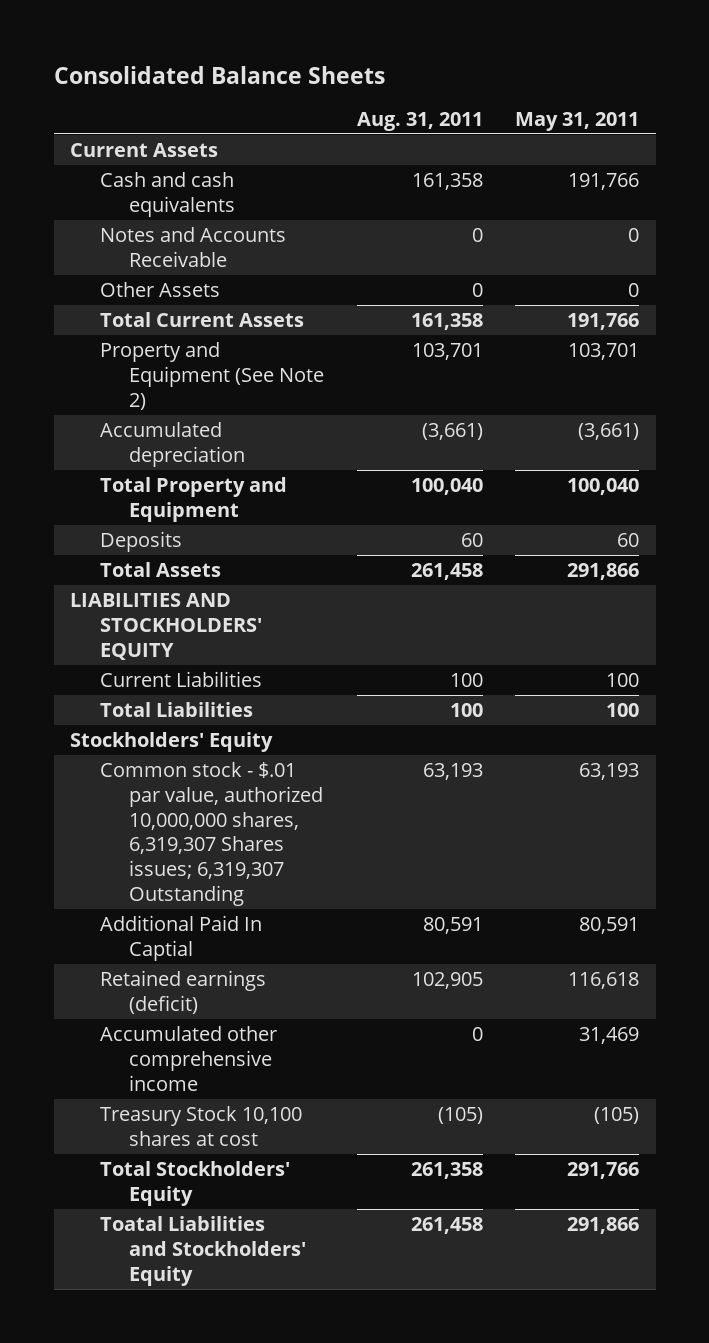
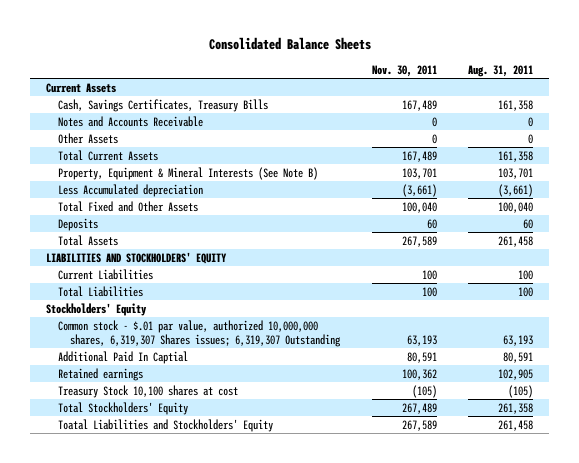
[515,111,640,131] May 31, 2011 -> none
none -> [371,64,437,77] Nov. 30, 2011
[99,172,236,217] Cash and cash equivalents -> [58,98,269,112] Cash, Savings Certificates, Treasury Bills
[99,342,325,410] Property and Equipment (See Note 2) -> [58,166,319,180] Property, Equipment & Mineral Interests (See Note B)
[99,422,246,467] Accumulated depreciation -> [58,183,204,197] Less Accumulated depreciation
[99,477,287,522] Total Property and Equipment -> [58,200,199,212] Total Fixed and Other Assets
[99,1026,277,1091] Accumulated other comprehensive income -> none
[99,970,266,1014] Retained earnings (deficit) -> [58,367,144,381] Retained earnings

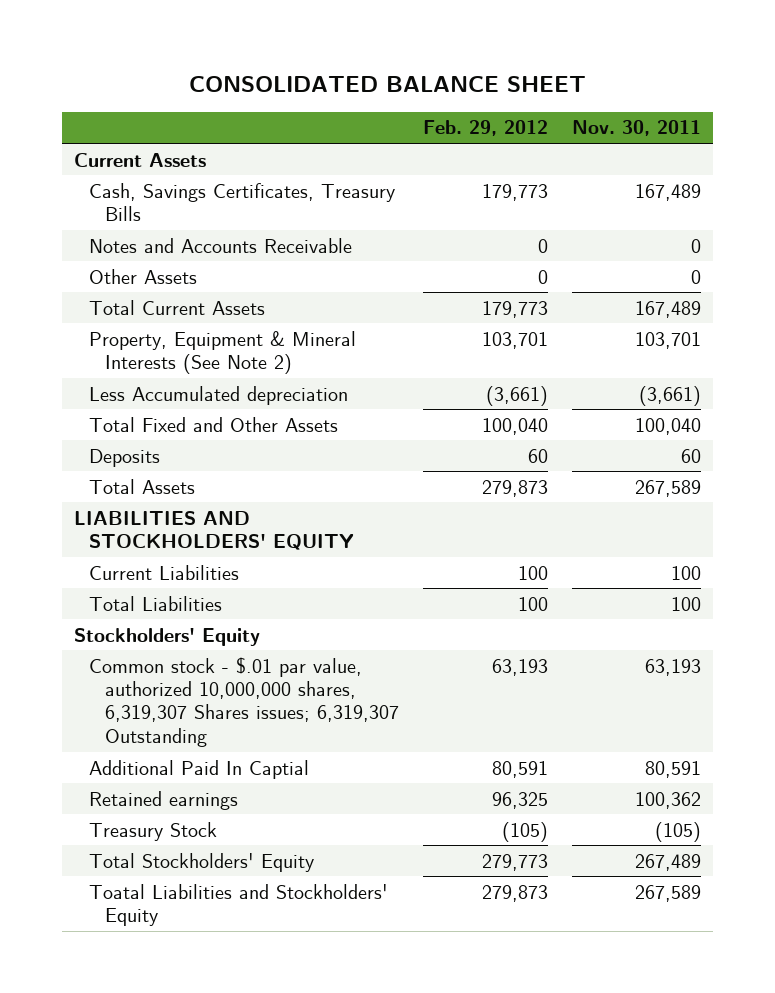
[208,36,371,50] Consolidated Balance Sheets -> [188,76,586,93] CONSOLIDATED BALANCE SHEET
[468,64,534,77] Aug. 31, 2011 -> none
none -> [423,120,549,137] Feb. 29, 2012
[58,166,319,180] Property, Equipment & Mineral Interests (See Note B) -> [89,330,357,375] Property, Equipment & Mineral Interests (See Note 2)
[58,384,239,398] Treasury Stock 10,100 shares at cost -> [89,821,218,841] Treasury Stock

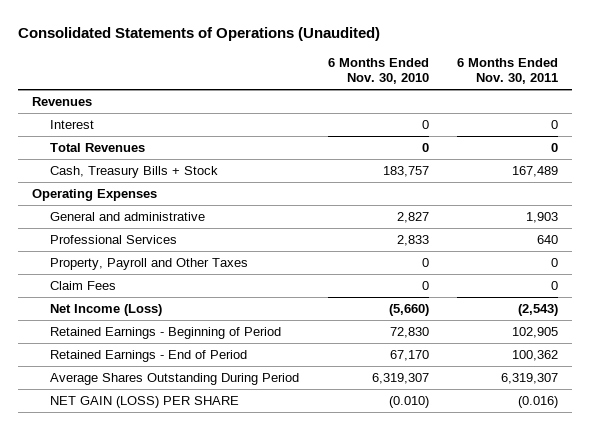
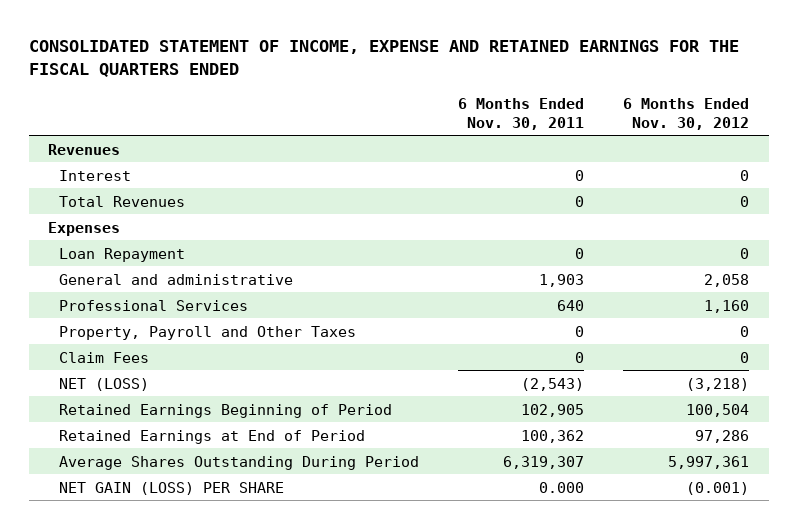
[17,26,380,41] Consolidated Statements of Operations (Unaudited) -> [28,40,739,78] CONSOLIDATED STATEMENT OF INCOME, EXPENSE AND RETAINED EARNINGS FOR THE FISCAL QUARTERS ENDED
[327,57,429,85] 6 Months Ended Nov. 30, 2010 -> none
none -> [623,97,750,130] 6 Months Ended Nov. 30, 2012
[50,166,219,179] Cash, Treasury Bills + Stock -> none
[31,189,157,202] Operating Expenses -> [48,221,121,236] Expenses
none -> [59,247,186,262] Loan Repayment
[50,304,163,317] Net Income (Loss) -> [59,377,150,391] NET (LOSS)
[50,327,282,340] Retained Earnings - Beginning of Period -> [59,403,393,418] Retained Earnings Beginning of Period
[50,350,248,363] Retained Earnings - End of Period -> [59,429,366,444] Retained Earnings at End of Period
[518,396,559,409] (0.016) -> [539,481,585,493] 0.000

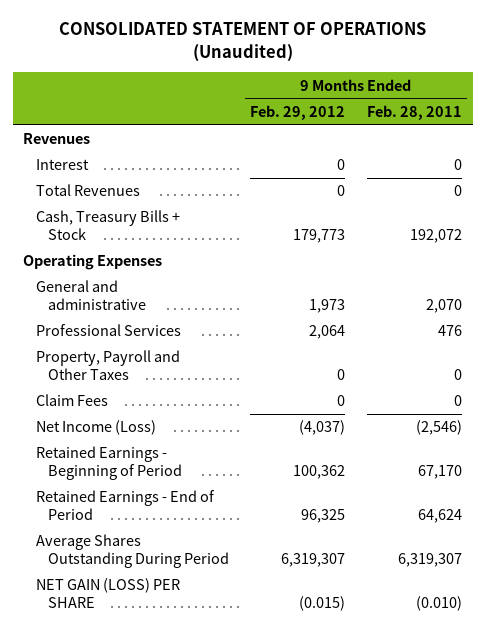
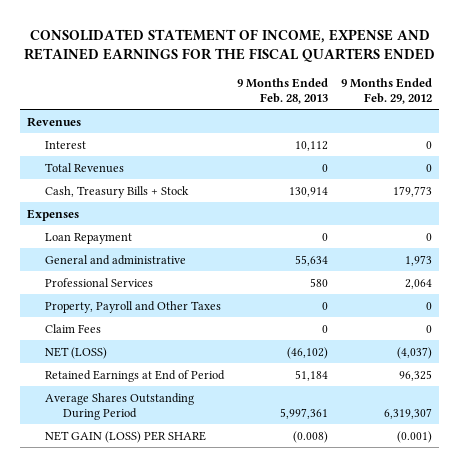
[58,22,426,62] CONSOLIDATED STATEMENT OF OPERATIONS (Unaudited) -> [23,28,435,62] CONSOLIDATED STATEMENT OF INCOME, EXPENSE AND RETAINED EARNINGS FOR THE FISCAL QUARTERS ENDED
[366,105,462,121] Feb. 28, 2011 -> none
none -> [237,77,329,105] 9 Months Ended Feb. 28, 2013
[23,254,163,271] Operating Expenses -> [26,208,79,221] Expenses
none -> [45,232,133,244] Loan Repayment
[35,490,215,521] Retained Earnings - End of Period -> none
[35,420,156,436] Net Income (Loss) -> [45,346,108,359] NET (LOSS)
[35,446,182,481] Retained Earnings - Beginning of Period -> [45,369,226,382] Retained Earnings at End of Period
[293,465,346,480] 100,362 -> [399,369,433,381] 96,325
[299,596,346,612] (0.015) -> [397,430,433,443] (0.001)

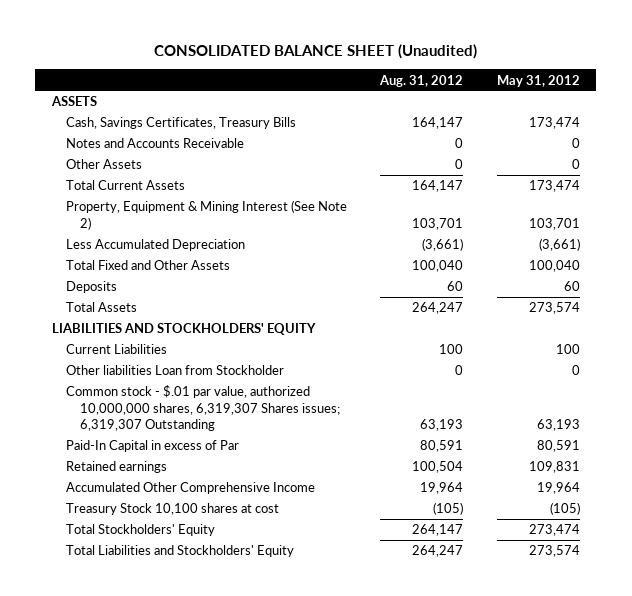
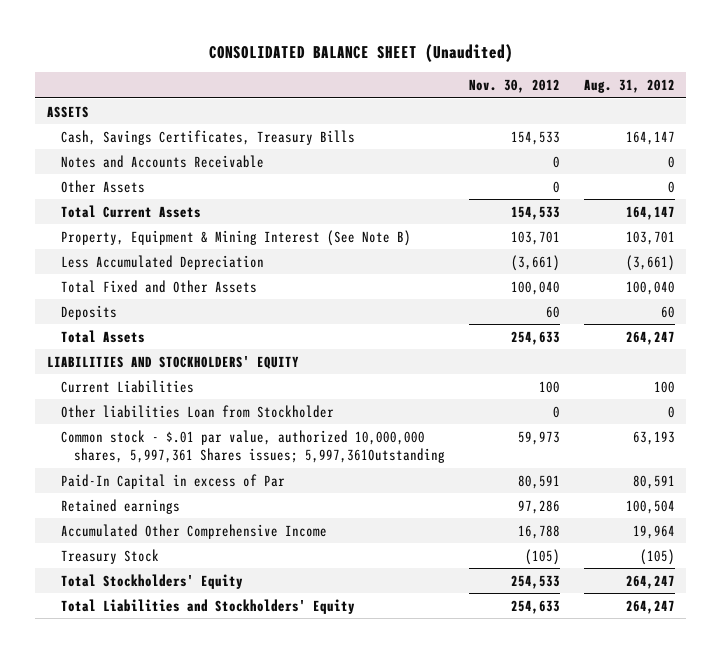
[496,74,580,87] May 31, 2012 -> none
none -> [468,79,560,94] Nov. 30, 2012
[66,200,348,230] Property, Equipment & Mining Interest (See Note 2) -> [60,229,411,246] Property, Equipment & Mining Interest (See Note B)
[66,385,341,432] Common stock - $.01 par value, authorized 10,000,000 shares, 6,319,307 Shares issues; 6,319,307 Outstanding -> [60,429,446,464] Common stock - $.01 par value, authorized 10,000,000 shares, 5,997,361 Shares issues; 5,997,361Outstanding
[66,503,280,516] Treasury Stock 10,100 shares at cost -> [60,548,159,564] Treasury Stock
[412,524,464,537] 264,147 -> [625,574,675,589] 264,247

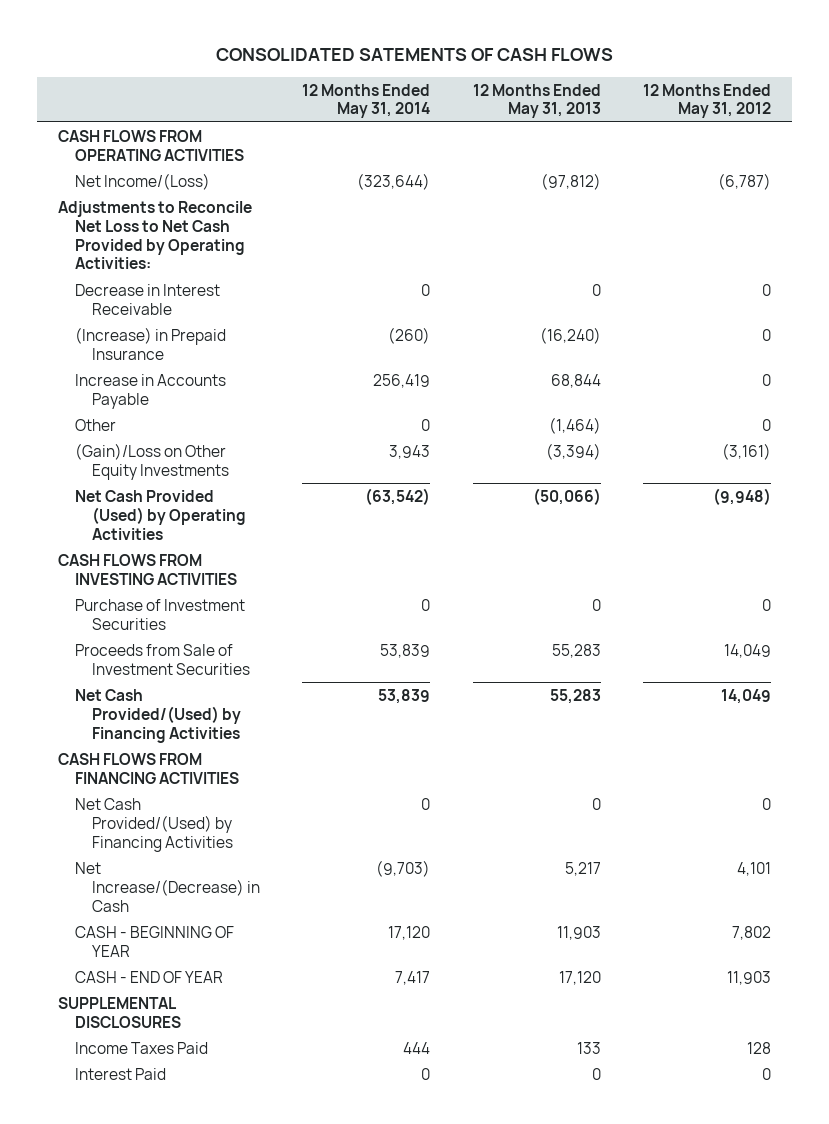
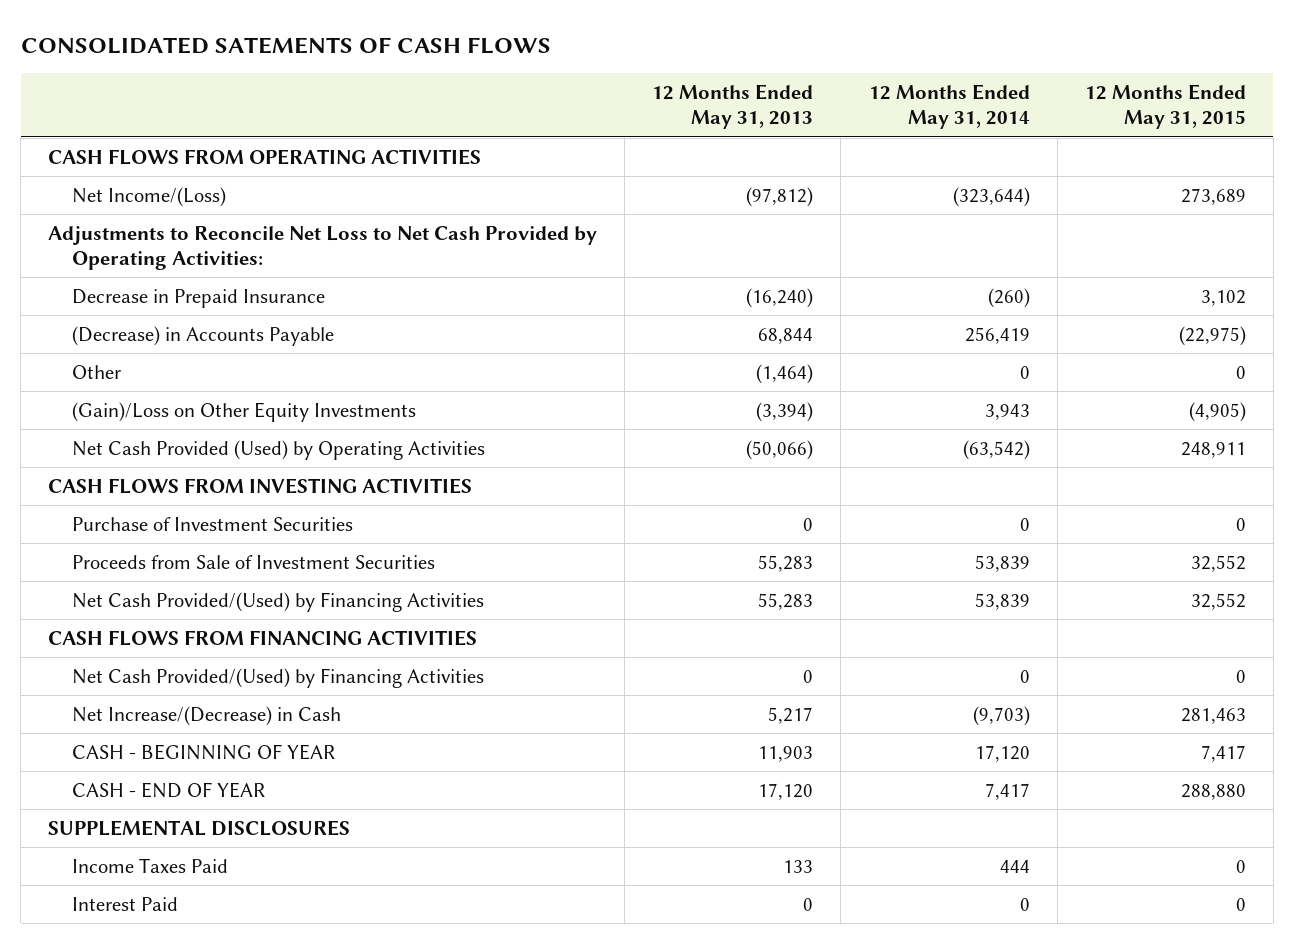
[642,83,771,119] 12 Months Ended May 31, 2012 -> none
none -> [1084,83,1246,130] 12 Months Ended May 31, 2015
[75,283,221,315] Decrease in Interest Receivable -> none
[75,326,227,360] (Increase) in Prepaid Insurance -> [72,288,326,308] Decrease in Prepaid Insurance
[75,373,227,409] Increase in Accounts Payable -> [72,325,335,346] (Decrease) in Accounts Payable

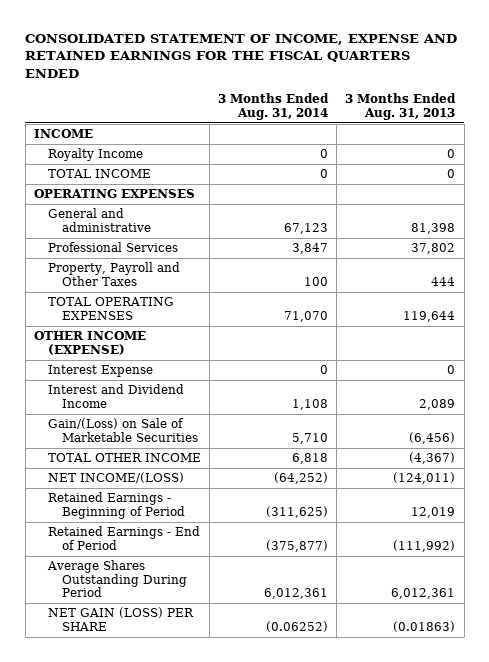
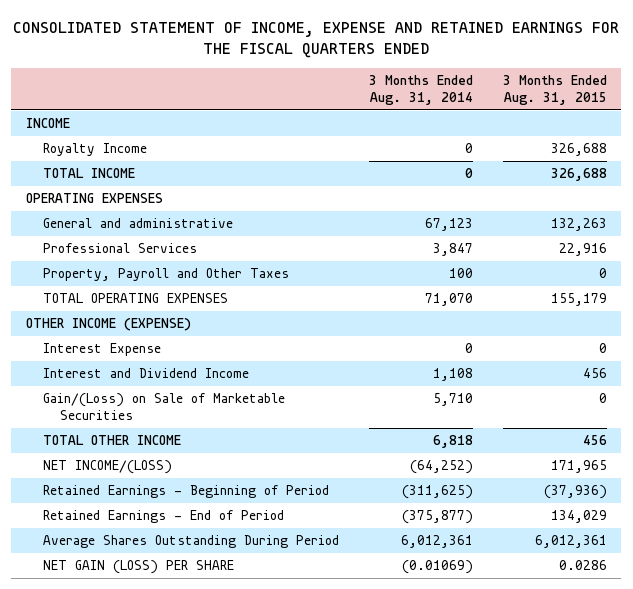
[345,93,457,120] 3 Months Ended Aug. 31, 2013 -> none
none -> [502,74,607,105] 3 Months Ended Aug. 31, 2015
[266,620,329,632] (0.06252) -> [401,560,473,575] (0.01069)

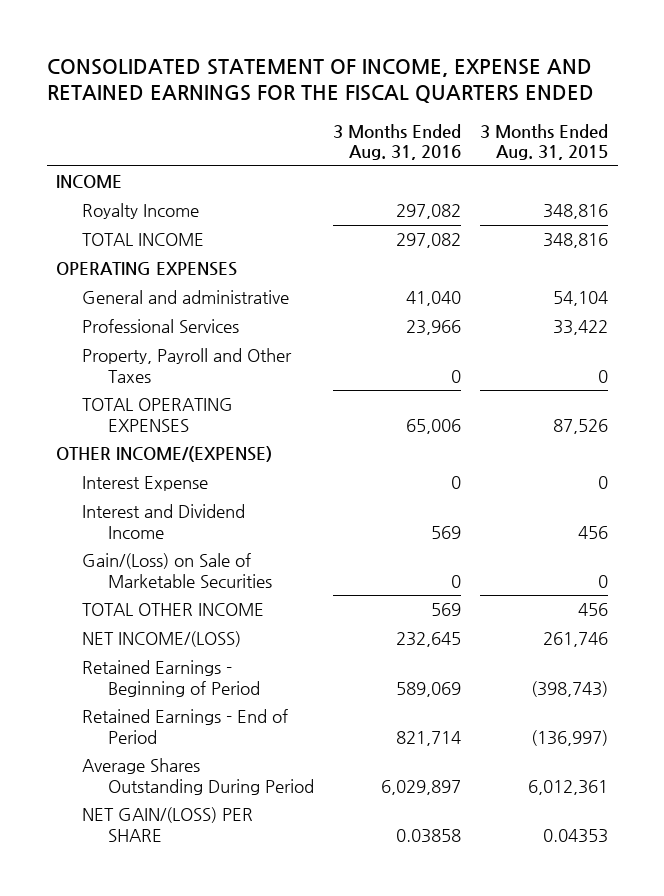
[368,74,473,105] 3 Months Ended Aug. 31, 2014 -> none
none -> [333,123,462,161] 3 Months Ended Aug. 31, 2016
[550,143,607,157] 326,688 -> [543,204,609,220] 348,816
[550,168,607,182] 326,688 -> [543,233,609,249] 348,816
[550,218,607,232] 132,263 -> [553,291,609,307] 54,104
[558,243,607,257] 22,916 -> [553,320,609,336] 33,422
[550,293,607,307] 155,179 -> [553,418,609,434] 87,526
[26,318,192,332] OTHER INCOME (EXPENSE) -> [56,446,273,463] OTHER INCOME/(EXPENSE)
[550,460,607,474] 171,965 -> [543,632,609,648] 261,746
[543,485,607,500] (37,936) -> [531,680,609,697] (398,743)
[550,510,607,524] 134,029 -> [531,729,609,746] (136,997)
[42,560,234,575] NET GAIN (LOSS) PER SHARE -> [82,807,254,842] NET GAIN/(LOSS) PER SHARE
[558,560,607,571] 0.0286 -> [543,828,609,843] 0.04353

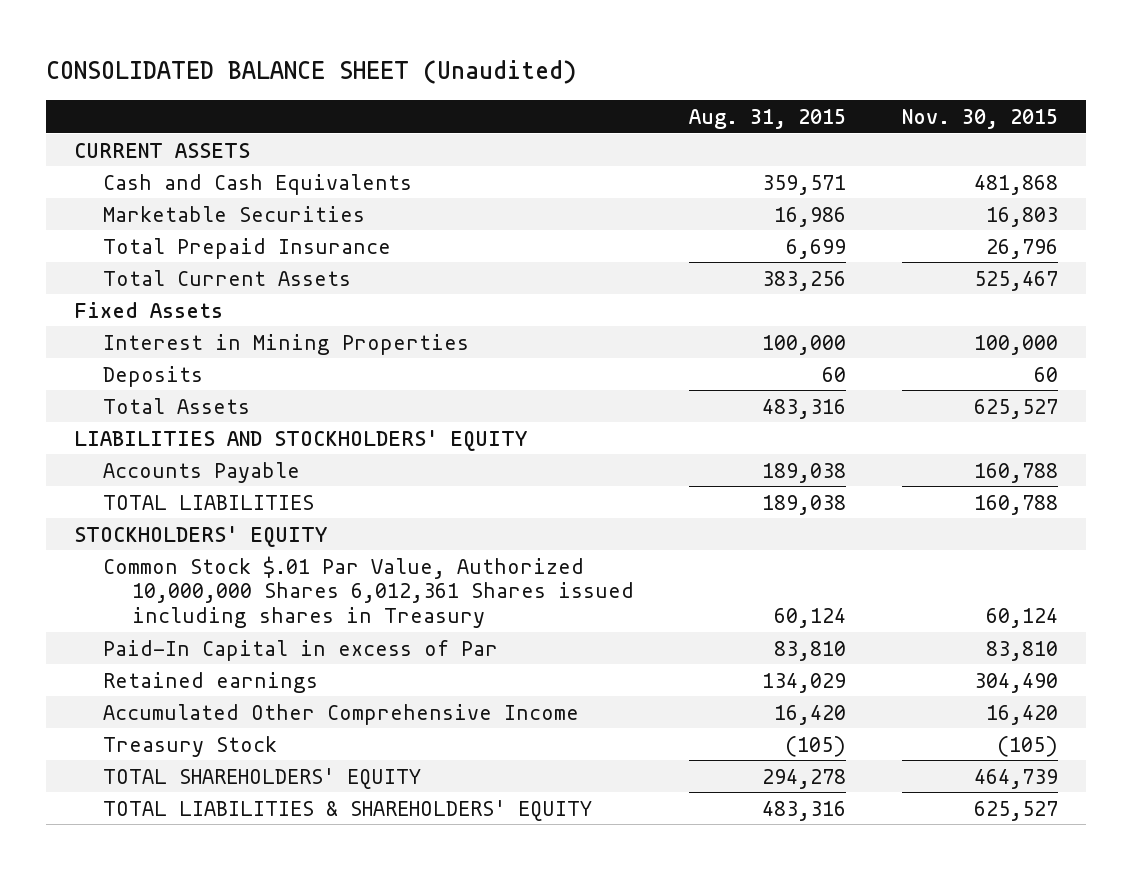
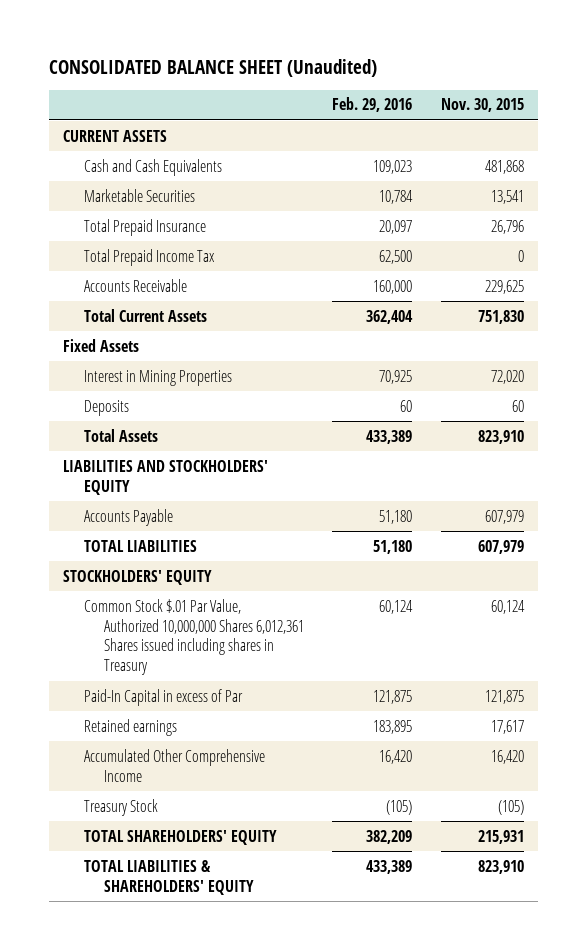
[689,108,847,129] Aug. 31, 2015 -> none
none -> [332,97,413,113] Feb. 29, 2016
[986,206,1059,227] 16,803 -> [491,189,525,204] 13,541
none -> [83,248,215,266] Total Prepaid Income Tax
none -> [83,278,187,292] Accounts Receivable
[974,270,1059,291] 525,467 -> [478,309,525,324] 751,830
[974,334,1059,355] 100,000 -> [491,369,525,384] 72,020
[974,398,1059,419] 625,527 -> [478,429,525,444] 823,910
[974,462,1059,483] 160,788 -> [485,509,525,524] 607,979
[974,494,1059,515] 160,788 -> [478,539,525,554] 607,979
[986,640,1059,661] 83,810 -> [485,689,525,704] 121,875
[974,672,1059,693] 304,490 -> [491,719,525,734] 17,617
[974,768,1059,789] 464,739 -> [478,829,525,844] 215,931
[974,800,1059,821] 625,527 -> [478,859,525,874] 823,910

